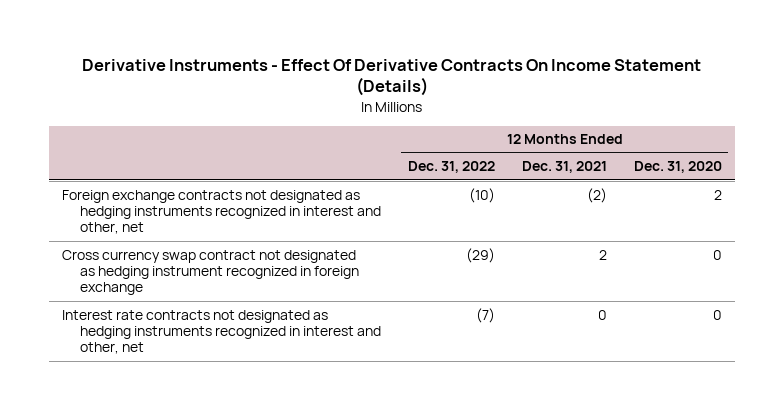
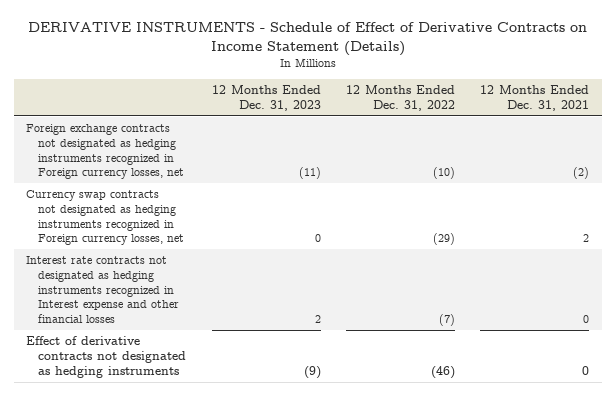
[81,58,701,97] Derivative Instruments - Effect Of Derivative Contracts On Income Statement (Details) -> [27,22,587,56] DERIVATIVE INSTRUMENTS - Schedule of Effect of Derivative Contracts on Income Statement (Details)
[633,161,722,174] Dec. 31, 2020 -> none
none -> [211,84,321,111] 12 Months Ended Dec. 31, 2023
[61,189,381,235] Foreign exchange contracts not designated as hedging instruments recognized in interest and other, net -> [26,124,185,180] Foreign exchange contracts not designated as hedging instruments recognized in Foreign currency losses, net
[61,249,359,296] Cross currency swap contract not designated as hedging instrument recognized in foreign exchange -> [26,190,185,246] Currency swap contracts not designated as hedging instruments recognized in Foreign currency losses, net
[61,309,381,355] Interest rate contracts not designated as hedging instruments recognized in interest and other, net -> [26,256,180,324] Interest rate contracts not designated as hedging instruments recognized in Interest expense and other financial losses
none -> [26,336,187,378] Effect of derivative contracts not designated as hedging instruments

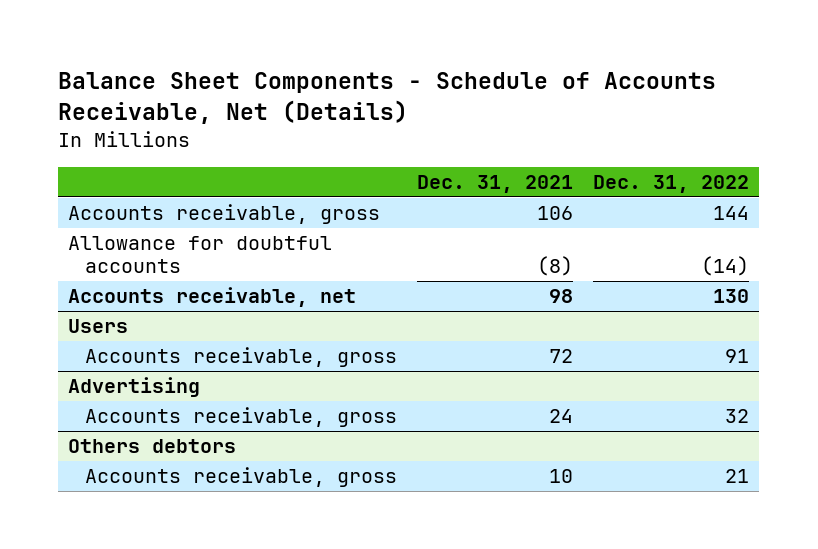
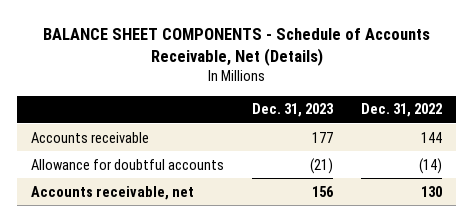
[58,72,717,125] Balance Sheet Components - Schedule of Accounts Receivable, Net (Details) -> [42,27,430,67] BALANCE SHEET COMPONENTS - Schedule of Accounts Receivable, Net (Details)
[416,175,573,194] Dec. 31, 2021 -> none
none -> [252,103,335,118] Dec. 31, 2023
[68,204,381,225] Accounts receivable, gross -> [31,131,150,143] Accounts receivable
[68,319,129,334] Users -> none
[84,347,397,368] Accounts receivable, gross -> none
[68,377,201,398] Advertising -> none
[84,407,397,428] Accounts receivable, gross -> none
[68,439,237,454] Others debtors -> none
[84,467,397,488] Accounts receivable, gross -> none

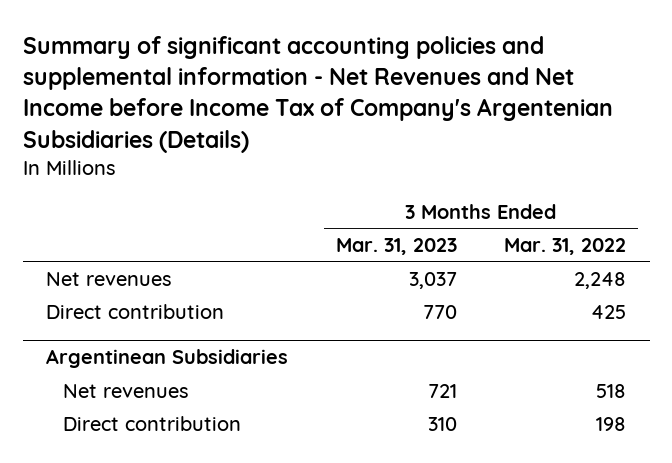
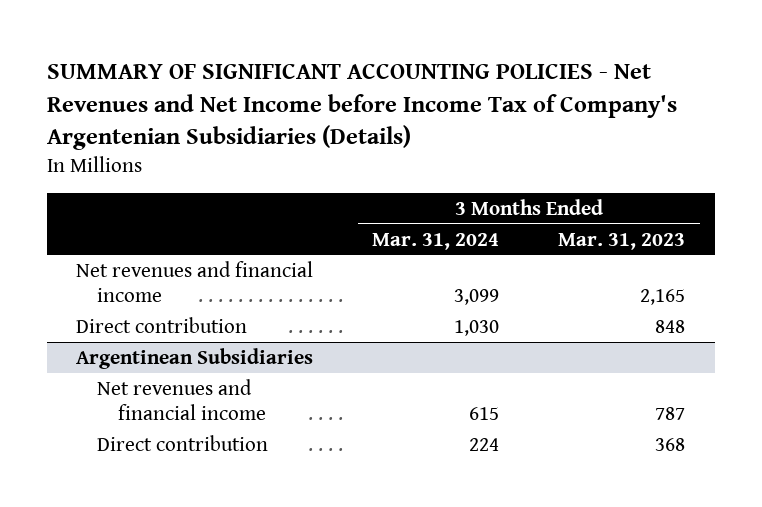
[22,35,613,153] Summary of significant accounting policies and supplemental information - Net Revenues and Net Income before Income Tax of Company's Argentenian Subsidiaries (Details) -> [46,64,677,150] SUMMARY OF SIGNIFICANT ACCOUNTING POLICIES - Net Revenues and Net Income before Income Tax of Company's Argentenian Subsidiaries (Details)
[504,237,627,255] Mar. 31, 2022 -> none
none -> [372,232,500,250] Mar. 31, 2024
[46,271,173,286] Net revenues -> [76,260,314,303] Net revenues and financial income
[408,271,457,289] 3,037 -> [640,289,686,306] 2,165
[422,304,457,319] 770 -> [655,319,686,333] 848
[63,383,190,398] Net revenues -> [96,378,266,421] Net revenues and financial income
[427,383,457,398] 721 -> [655,407,686,421] 787
[427,416,457,431] 310 -> [655,437,686,451] 368

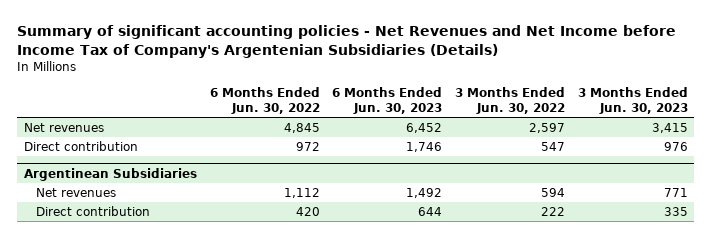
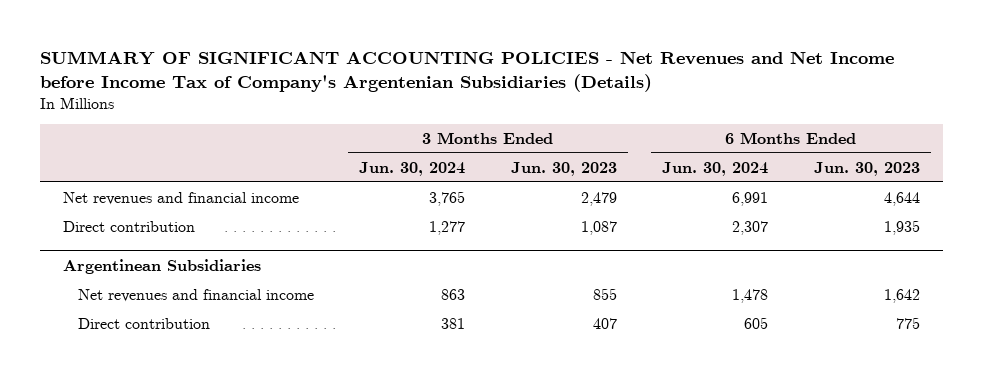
[17,25,677,58] Summary of significant accounting policies - Net Revenues and Net Income before Income Tax of Company's Argentenian Subsidiaries (Details) -> [40,51,895,92] SUMMARY OF SIGNIFICANT ACCOUNTING POLICIES - Net Revenues and Net Income before Income Tax of Company's Argentenian Subsidiaries (Details)
[209,86,320,114] 6 Months Ended Jun. 30, 2022 -> none
[455,86,566,114] 3 Months Ended Jun. 30, 2022 -> none
none -> [359,161,466,176] Jun. 30, 2024
none -> [662,161,769,176] Jun. 30, 2024
[23,123,104,133] Net revenues -> [63,191,300,205] Net revenues and financial income
[406,123,443,134] 6,452 -> [883,191,920,206] 4,644
[651,123,688,134] 3,415 -> [580,191,617,206] 2,479
[406,142,443,153] 1,746 -> [883,219,920,235] 1,935
[663,142,688,152] 976 -> [580,220,617,235] 1,087
[36,188,117,198] Net revenues -> [77,288,314,302] Net revenues and financial income
[406,188,443,199] 1,492 -> [883,288,920,303] 1,642
[663,188,688,198] 771 -> [592,287,617,300] 855
[418,207,443,217] 644 -> [895,316,920,329] 775
[663,207,688,217] 335 -> [592,317,617,329] 407

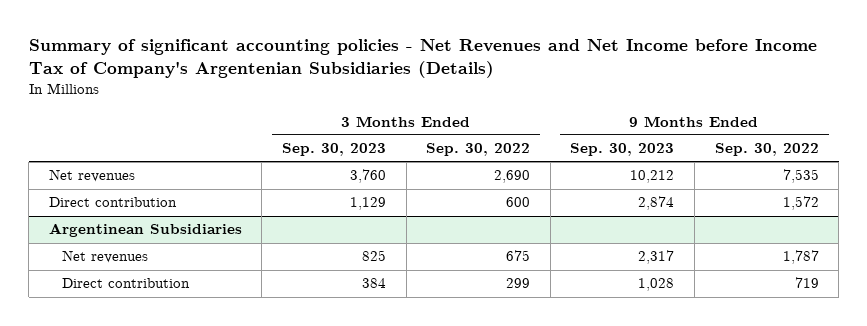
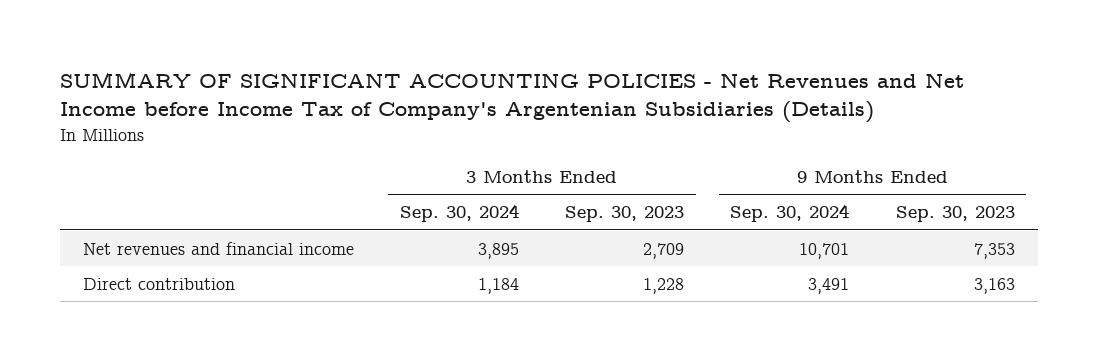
[28,39,817,78] Summary of significant accounting policies - Net Revenues and Net Income before Income Tax of Company's Argentenian Subsidiaries (Details) -> [59,71,964,124] SUMMARY OF SIGNIFICANT ACCOUNTING POLICIES - Net Revenues and Net Income before Income Tax of Company's Argentenian Subsidiaries (Details)
[426,143,531,157] Sep. 30, 2022 -> none
[714,143,819,157] Sep. 30, 2022 -> none
none -> [400,204,520,223] Sep. 30, 2024
none -> [730,204,850,223] Sep. 30, 2024
[48,223,242,238] Argentinean Subsidiaries -> none
[61,250,148,264] Net revenues -> none
[61,278,190,289] Direct contribution -> none
[48,169,135,183] Net revenues -> [82,242,354,256] Net revenues and financial income
[349,169,386,184] 3,760 -> [643,243,685,260] 2,709
[630,170,675,184] 10,212 -> [973,243,1015,260] 7,353
[349,197,386,211] 1,129 -> [643,278,685,295] 1,228
[638,196,675,211] 2,874 -> [973,278,1015,295] 3,163

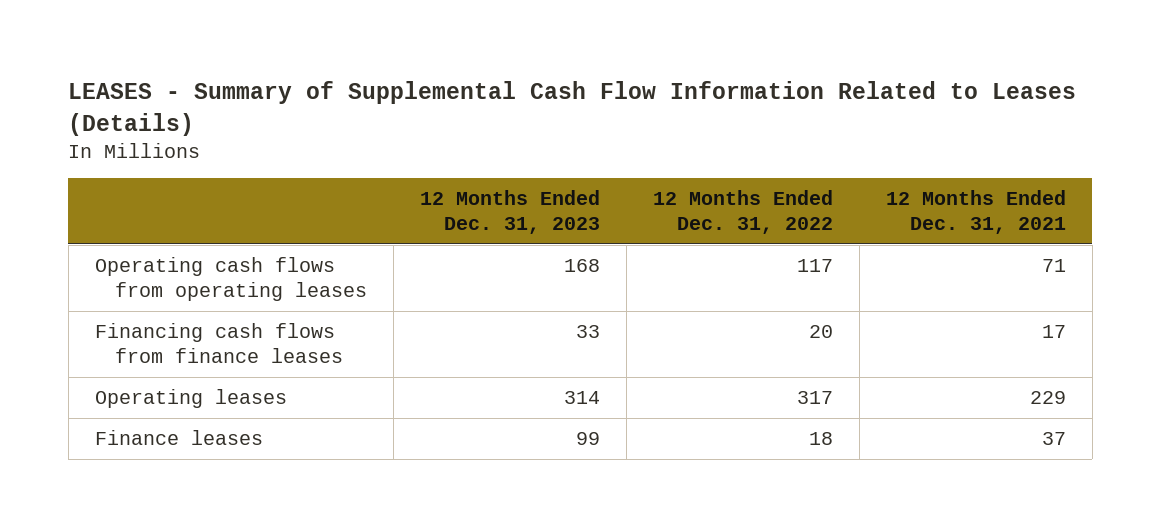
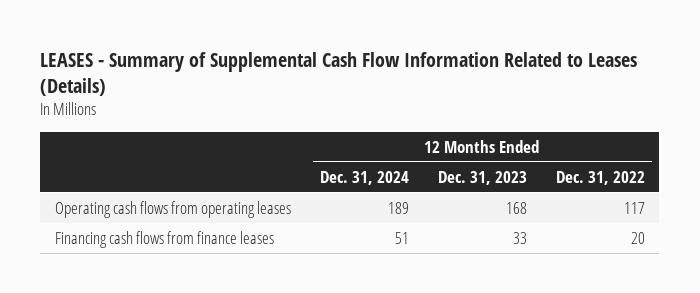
[885,189,1066,235] 12 Months Ended Dec. 31, 2021 -> none
none -> [319,170,409,185] Dec. 31, 2024
[94,389,287,409] Operating leases -> none
[94,430,263,446] Finance leases -> none

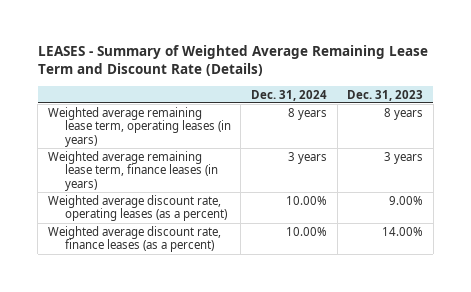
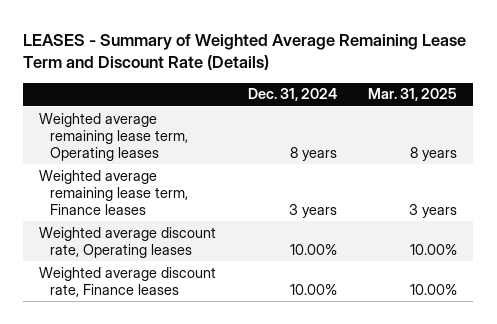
[347,89,424,101] Dec. 31, 2023 -> none
none -> [368,88,458,102] Mar. 31, 2025
[47,106,231,148] Weighted average remaining lease term, operating leases (in years) -> [39,112,188,161] Weighted average remaining lease term, Operating leases
[47,150,218,192] Weighted average remaining lease term, finance leases (in years) -> [39,169,188,215] Weighted average remaining lease term, Finance leases
[47,194,227,222] Weighted average discount rate, operating leases (as a percent) -> [39,226,217,258] Weighted average discount rate, Operating leases
[47,225,221,253] Weighted average discount rate, finance leases (as a percent) -> [39,266,217,297] Weighted average discount rate, Finance leases

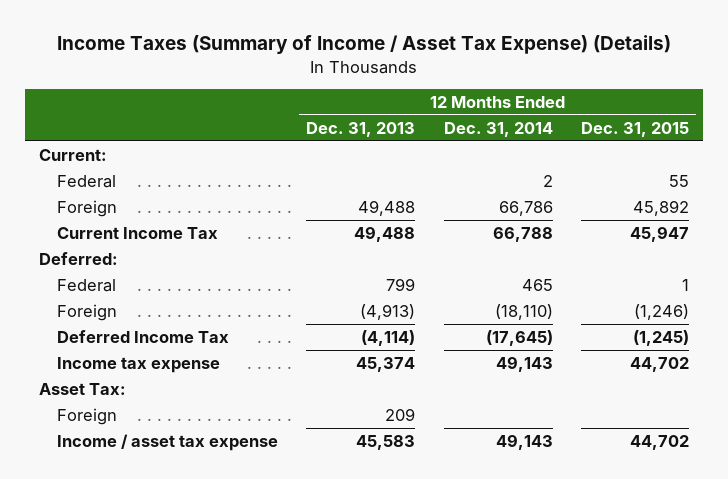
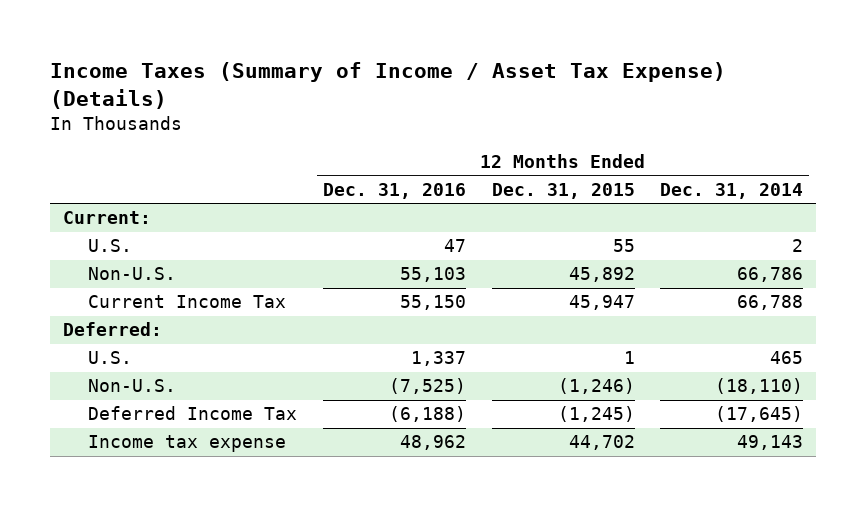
[306,121,416,137] Dec. 31, 2013 -> none
none -> [323,182,467,199] Dec. 31, 2016
[57,174,117,188] Federal -> [88,239,133,253] U.S.
[57,199,118,217] Foreign -> [88,267,177,281] Non-U.S.
[57,278,117,292] Federal -> [88,351,133,365] U.S.
[57,303,118,321] Foreign -> [88,379,177,393] Non-U.S.
[38,382,126,395] Asset Tax: -> none
[57,407,118,425] Foreign -> none
[57,433,279,451] Income / asset tax expense -> none

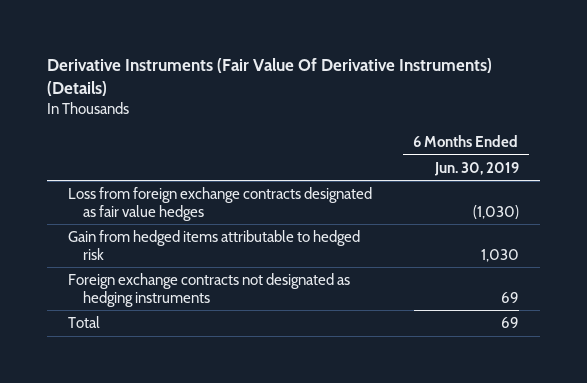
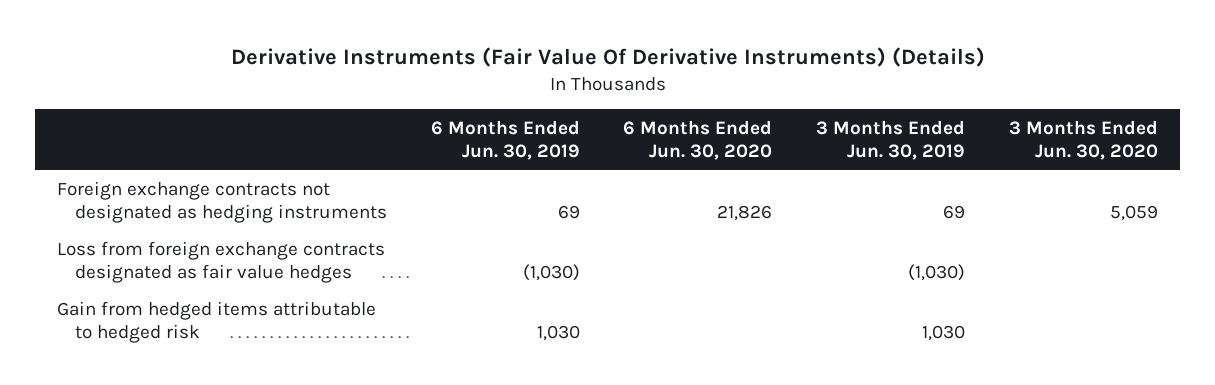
none -> [623,119,773,160] 6 Months Ended Jun. 30, 2020
none -> [816,119,966,160] 3 Months Ended Jun. 30, 2019
none -> [1009,119,1159,160] 3 Months Ended Jun. 30, 2020
[68,273,351,307] Foreign exchange contracts not designated as hedging instruments -> [56,180,387,223] Foreign exchange contracts not designated as hedging instruments
[68,316,101,329] Total -> none

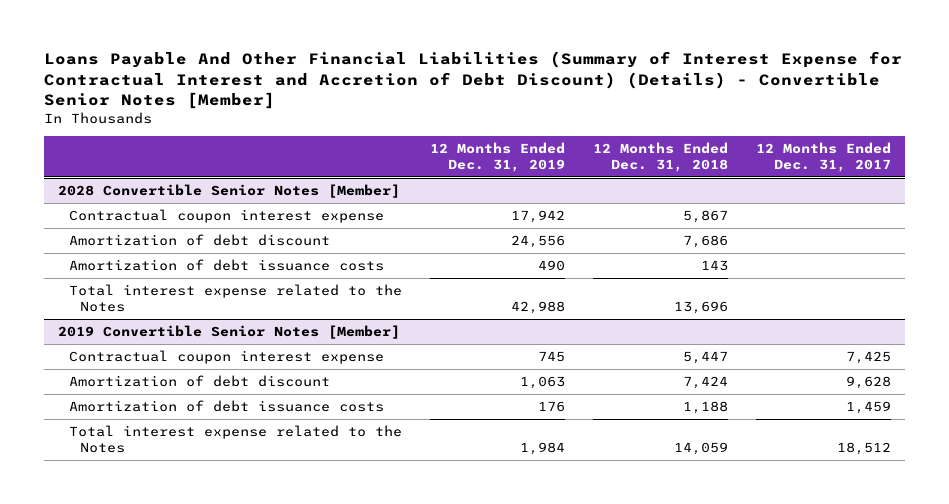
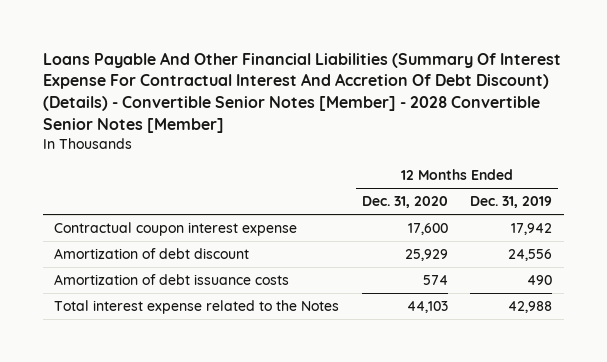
[44,51,903,110] Loans Payable And Other Financial Liabilities (Summary of Interest Expense for Contractual Interest and Accretion of Debt Discount) (Details) - Convertible Senior Notes [Member] -> [42,51,561,133] Loans Payable And Other Financial Liabilities (Summary Of Interest Expense For Contractual Interest And Accretion Of Debt Discount) (Details) - Convertible Senior Notes [Member] - 2028 Convertible Senior Notes [Member]
[593,141,729,173] 12 Months Ended Dec. 31, 2018 -> none
[756,141,892,173] 12 Months Ended Dec. 31, 2017 -> none
none -> [361,196,448,209] Dec. 31, 2020
[58,183,401,198] 2028 Convertible Senior Notes [Member] -> none
[58,324,401,339] 2019 Convertible Senior Notes [Member] -> none
[68,349,384,364] Contractual coupon interest expense -> none
[68,374,330,387] Amortization of debt discount -> none
[68,399,384,412] Amortization of debt issuance costs -> none
[68,424,402,454] Total interest expense related to the Notes -> none

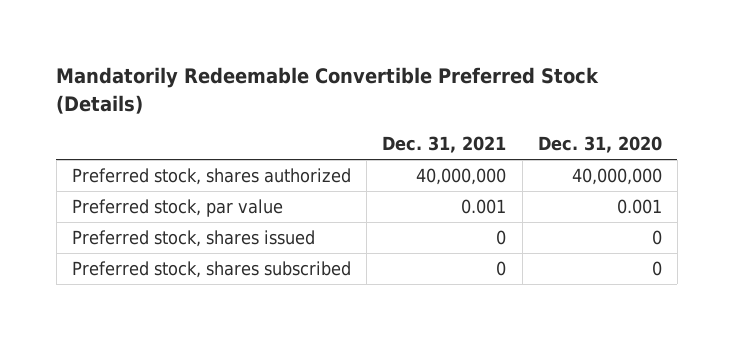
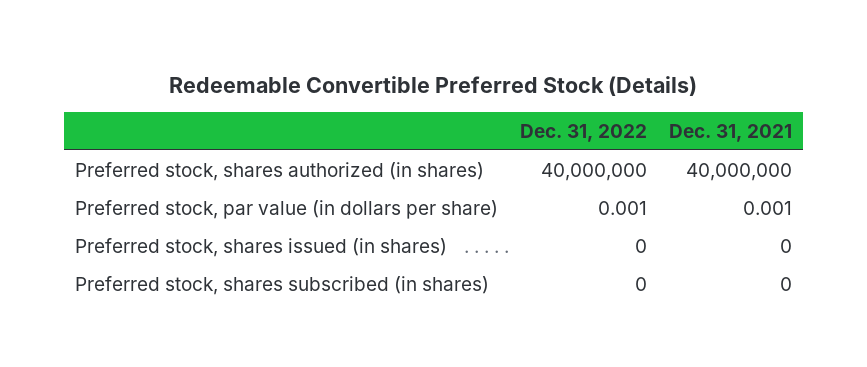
[56,67,600,114] Mandatorily Redeemable Convertible Preferred Stock (Details) -> [169,76,698,97] Redeemable Convertible Preferred Stock (Details)
[537,136,662,154] Dec. 31, 2020 -> none
none -> [519,123,647,142] Dec. 31, 2022
[72,168,352,186] Preferred stock, shares authorized -> [74,161,484,181] Preferred stock, shares authorized (in shares)
[72,199,284,218] Preferred stock, par value -> [74,199,498,219] Preferred stock, par value (in dollars per share)
[72,230,316,248] Preferred stock, shares issued -> [74,237,447,257] Preferred stock, shares issued (in shares)
[72,261,352,279] Preferred stock, shares subscribed -> [74,275,489,295] Preferred stock, shares subscribed (in shares)

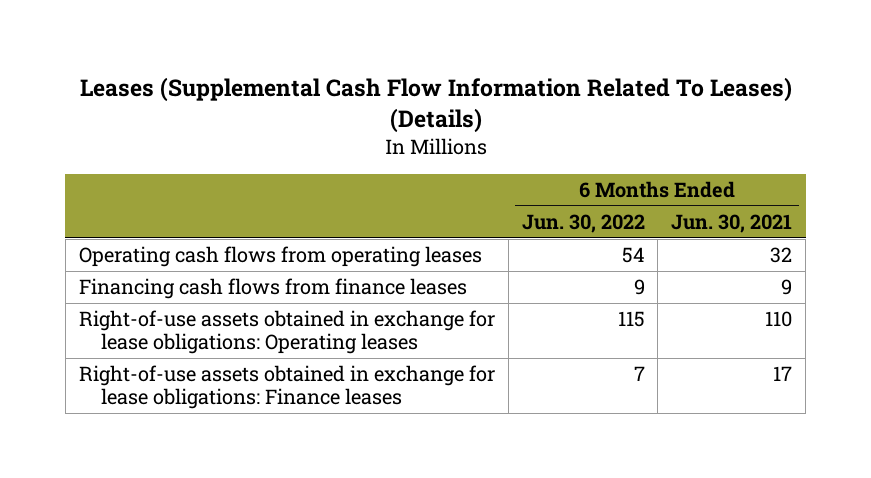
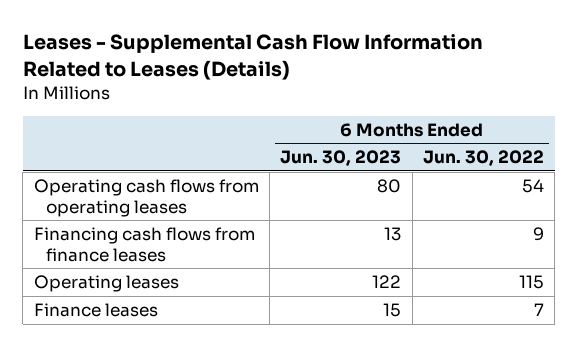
[79,77,792,134] Leases (Supplemental Cash Flow Information Related To Leases) (Details) -> [22,34,483,80] Leases - Supplemental Cash Flow Information Related to Leases (Details)
[671,214,793,234] Jun. 30, 2021 -> none
none -> [280,150,402,167] Jun. 30, 2023
[78,310,495,355] Right-of-use assets obtained in exchange for lease obligations: Operating leases -> [33,274,179,292] Operating leases
[78,365,495,410] Right-of-use assets obtained in exchange for lease obligations: Finance leases -> [33,302,158,317] Finance leases

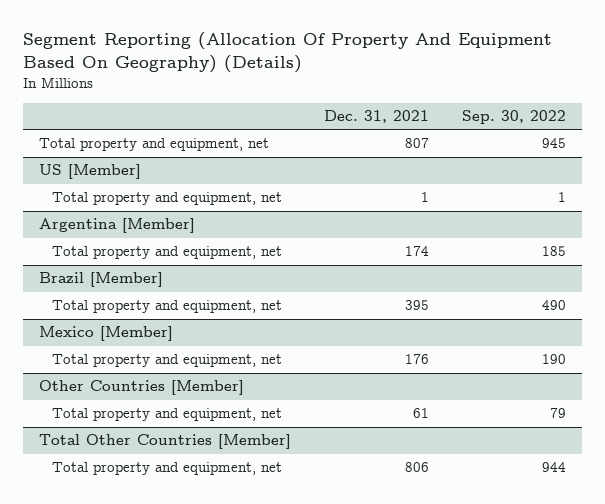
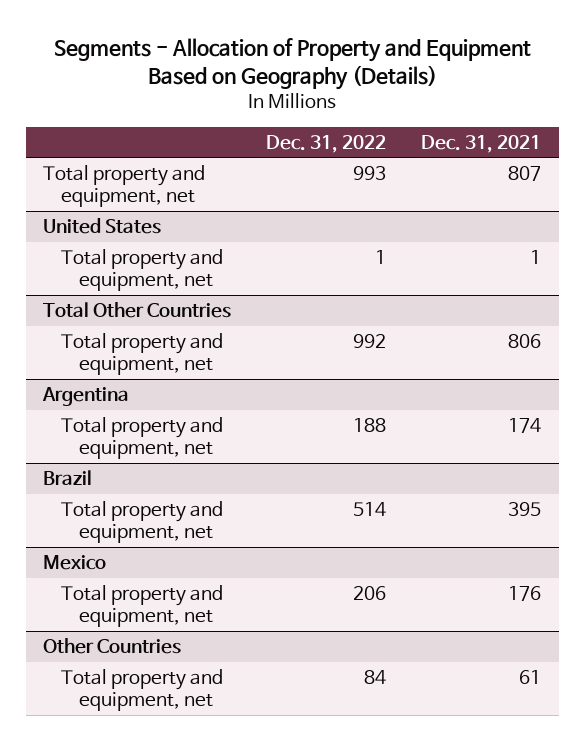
[22,32,552,74] Segment Reporting (Allocation Of Property And Equipment Based On Geography) (Details) -> [54,37,532,91] Segments - Allocation of Property and Equipment Based on Geography (Details)
[461,109,566,124] Sep. 30, 2022 -> none
none -> [266,134,387,153] Dec. 31, 2022
[39,164,142,180] US [Member] -> [43,217,162,234] United States
none -> [43,301,232,318] Total Other Countries
none -> [61,332,224,376] Total property and equipment, net
[39,218,196,234] Argentina [Member] -> [42,386,130,406] Argentina
[39,272,164,288] Brazil [Member] -> [43,469,93,485] Brazil
[39,326,174,342] Mexico [Member] -> [43,554,107,570] Mexico
[39,380,245,396] Other Countries [Member] -> [43,637,182,654] Other Countries
[39,434,292,450] Total Other Countries [Member] -> none
[52,462,283,476] Total property and equipment, net -> none

